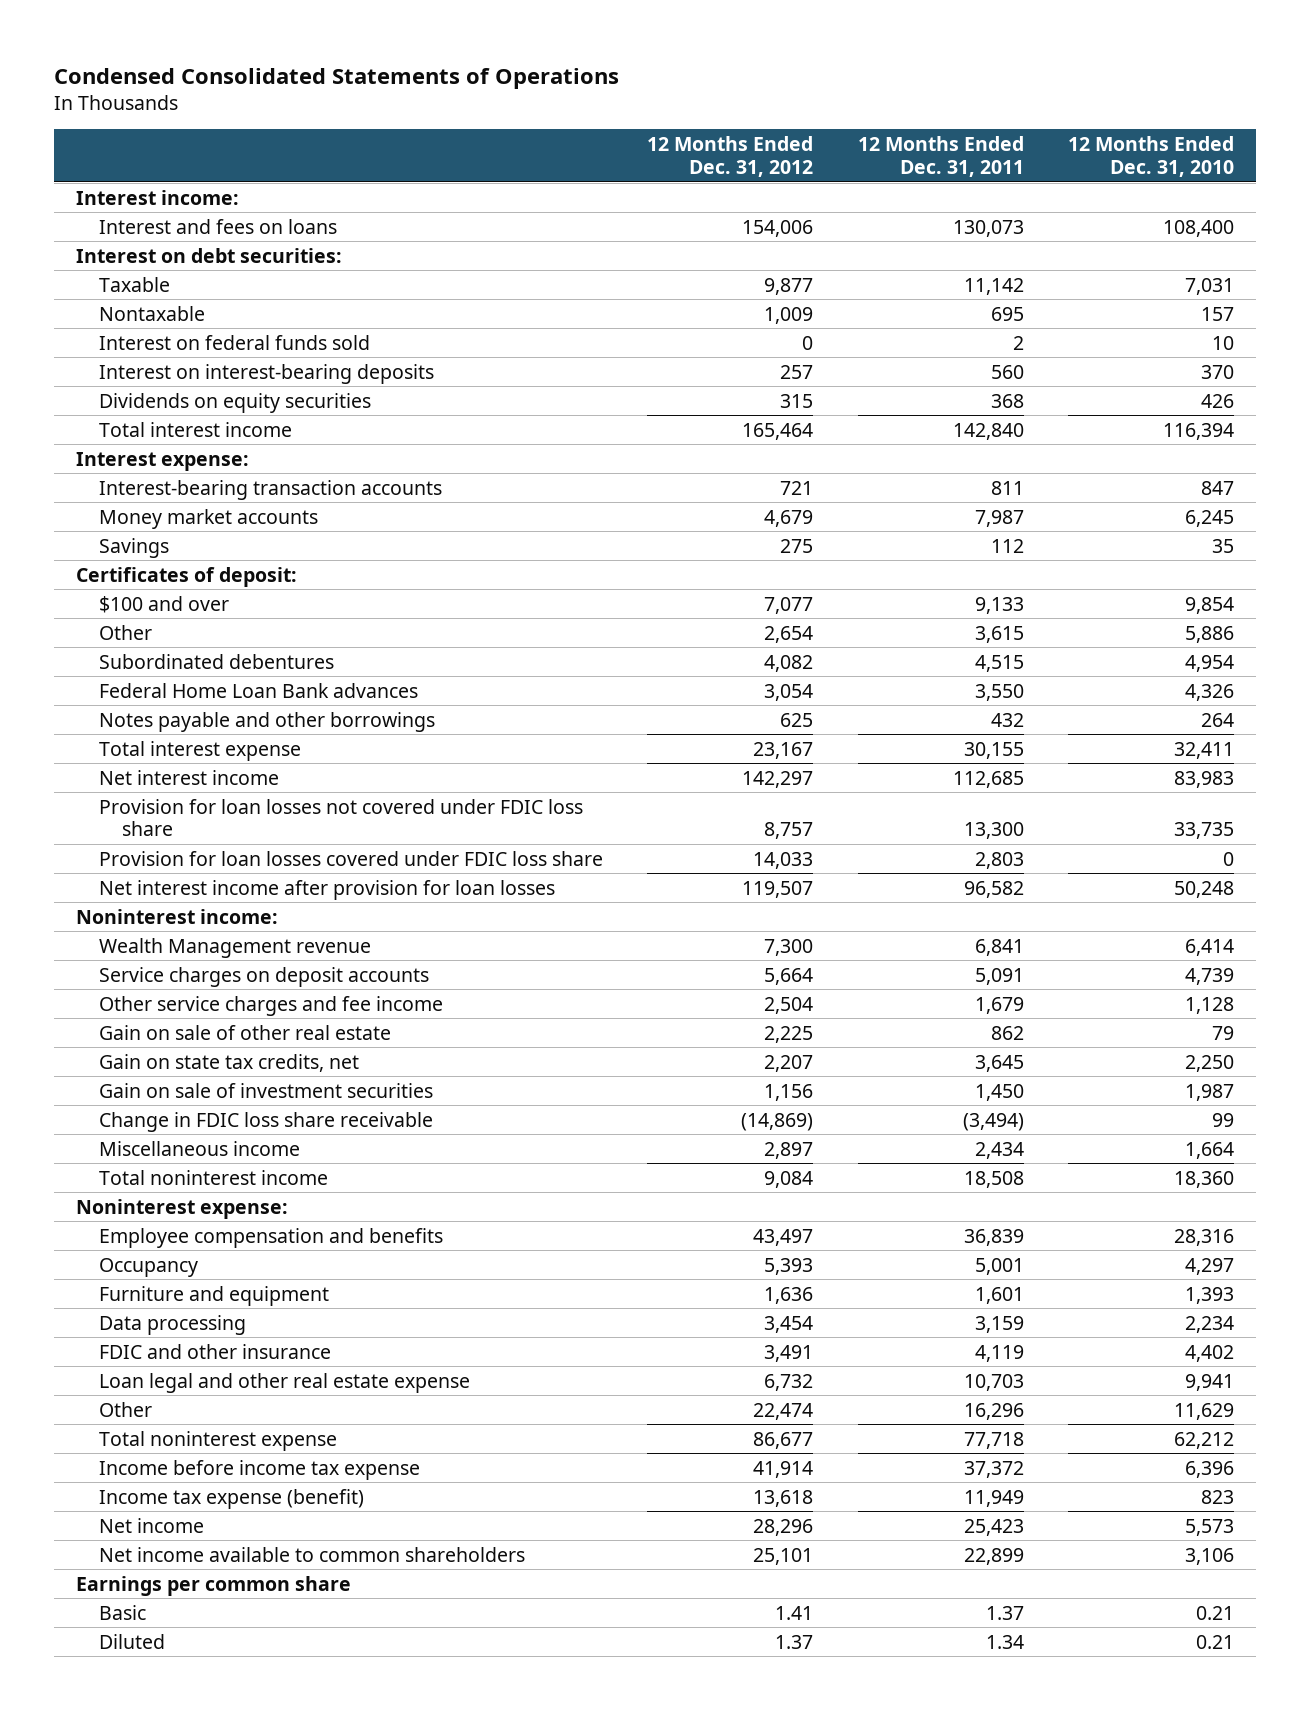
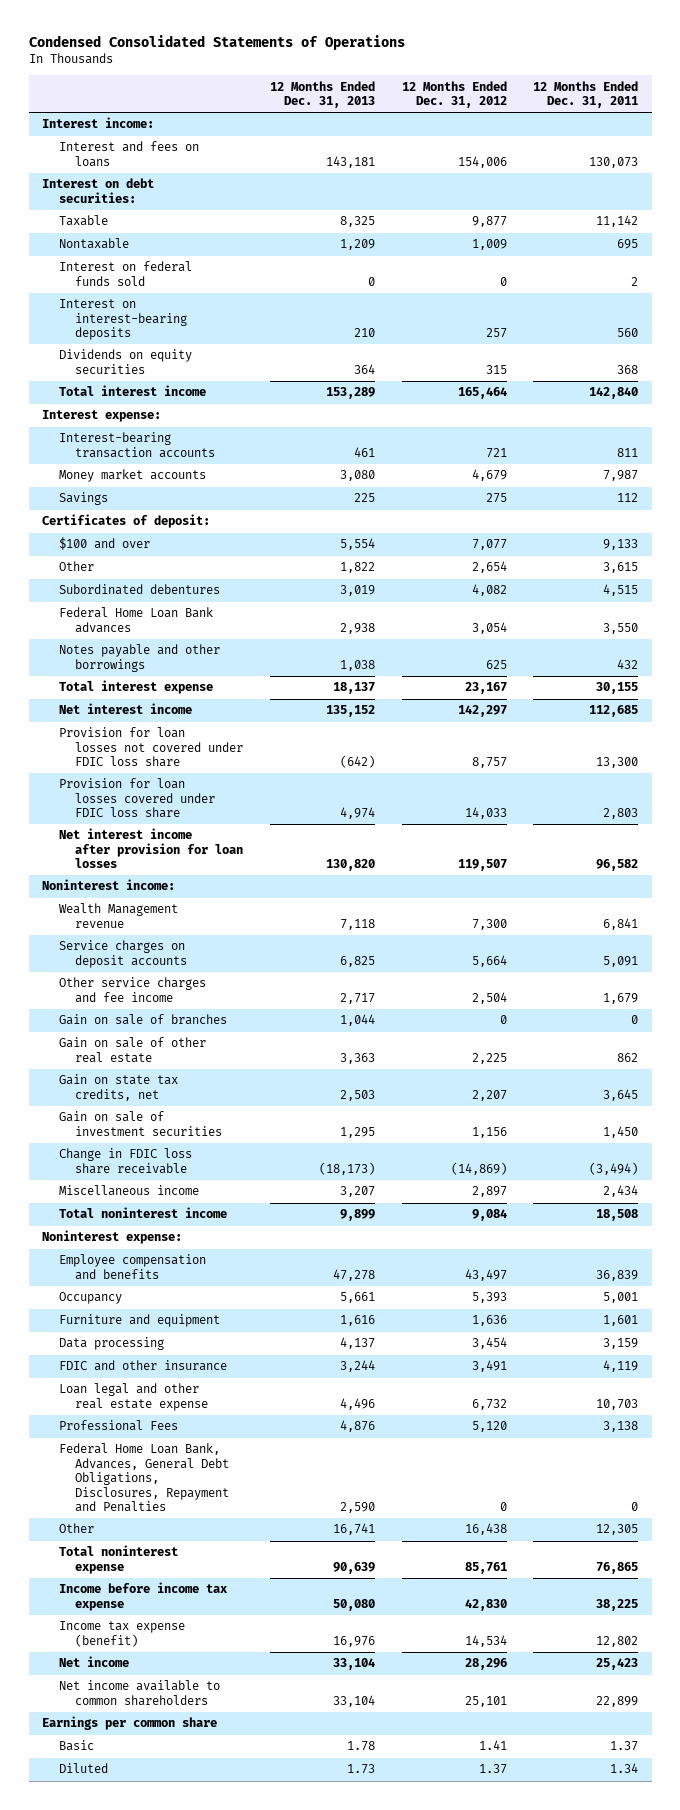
[1067,136,1234,177] 12 Months Ended Dec. 31, 2010 -> none
none -> [269,80,375,109] 12 Months Ended Dec. 31, 2013
none -> [58,1014,227,1026] Gain on sale of branches
none -> [58,1420,178,1432] Professional Fees
none -> [58,1443,230,1513] Federal Home Loan Bank, Advances, General Debt Obligations, Disclosures, Repayment and Penalties
[753,1402,814,1420] 22,474 -> [464,1523,507,1536] 16,438
[963,1402,1024,1420] 16,296 -> [596,1524,639,1536] 12,305
[753,1431,814,1449] 86,677 -> [464,1561,507,1574] 85,761
[963,1431,1024,1449] 77,718 -> [596,1561,639,1574] 76,865
[753,1460,814,1478] 41,914 -> [464,1598,507,1611] 42,830
[963,1460,1024,1478] 37,372 -> [596,1598,639,1611] 38,225
[753,1489,814,1507] 13,618 -> [464,1634,507,1647] 14,534
[963,1489,1024,1507] 11,949 -> [596,1635,639,1647] 12,802

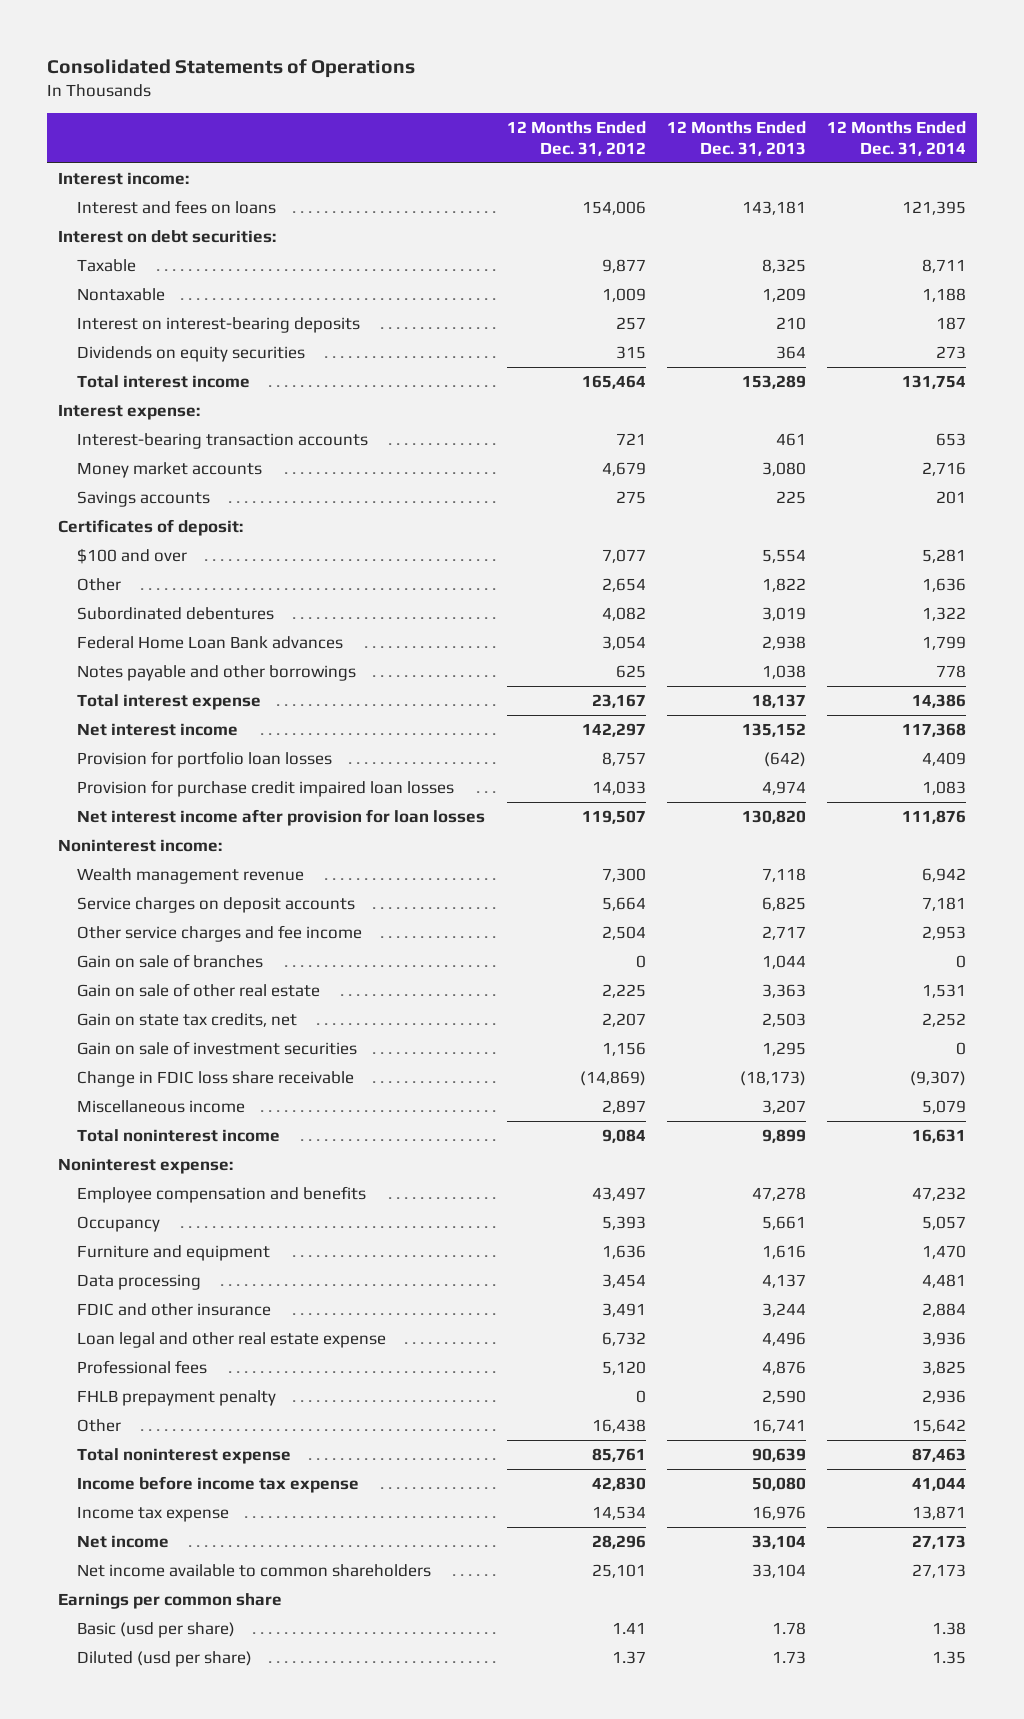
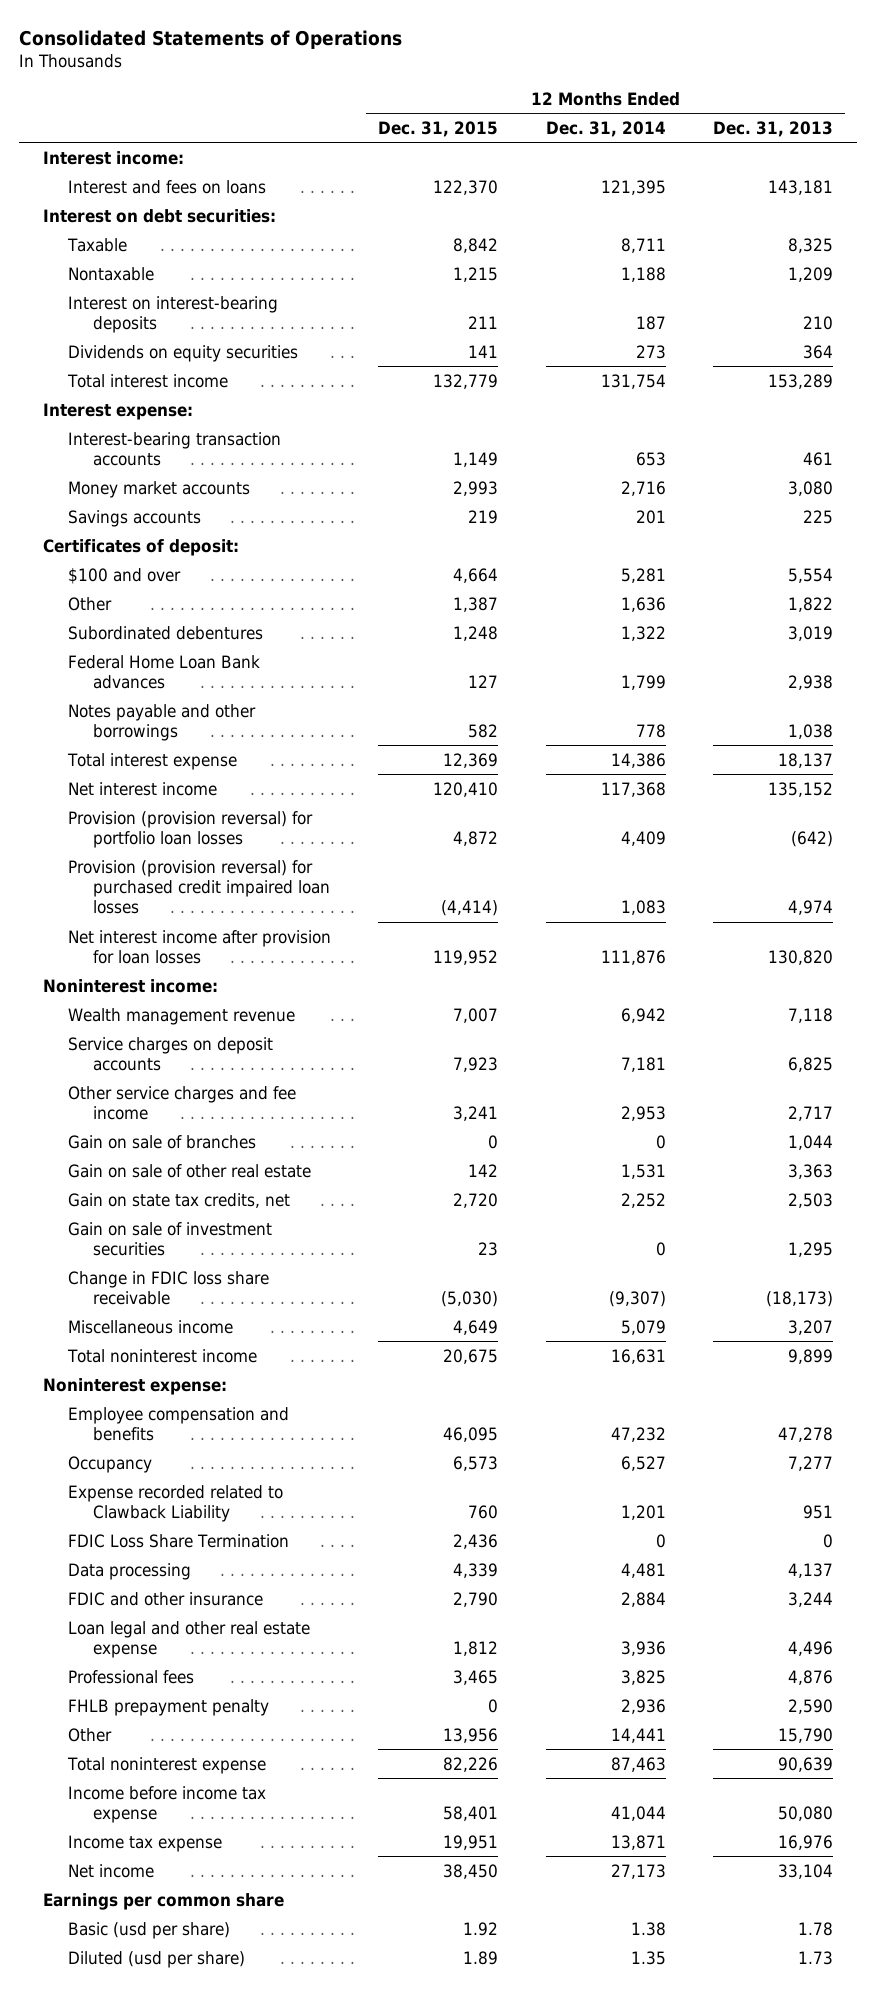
[506,121,646,156] 12 Months Ended Dec. 31, 2012 -> none
none -> [378,120,499,137] Dec. 31, 2015
[77,751,333,769] Provision for portfolio loan losses -> [67,810,313,848] Provision (provision reversal) for portfolio loan losses
[77,780,455,798] Provision for purchase credit impaired loan losses -> [67,859,330,915] Provision (provision reversal) for purchased credit impaired loan losses
[77,1245,271,1262] Furniture and equipment -> none
[761,1216,806,1231] 5,661 -> [787,1455,833,1471] 7,277
[922,1216,967,1231] 5,057 -> [620,1455,666,1471] 6,527
none -> [67,1484,283,1522] Expense recorded related to Clawback Liability
none -> [67,1533,289,1548] FDIC Loss Share Termination
[751,1419,806,1434] 16,741 -> [777,1727,833,1743] 15,790
[912,1419,967,1434] 15,642 -> [610,1727,666,1743] 14,441
[77,1564,432,1578] Net income available to common shareholders -> none

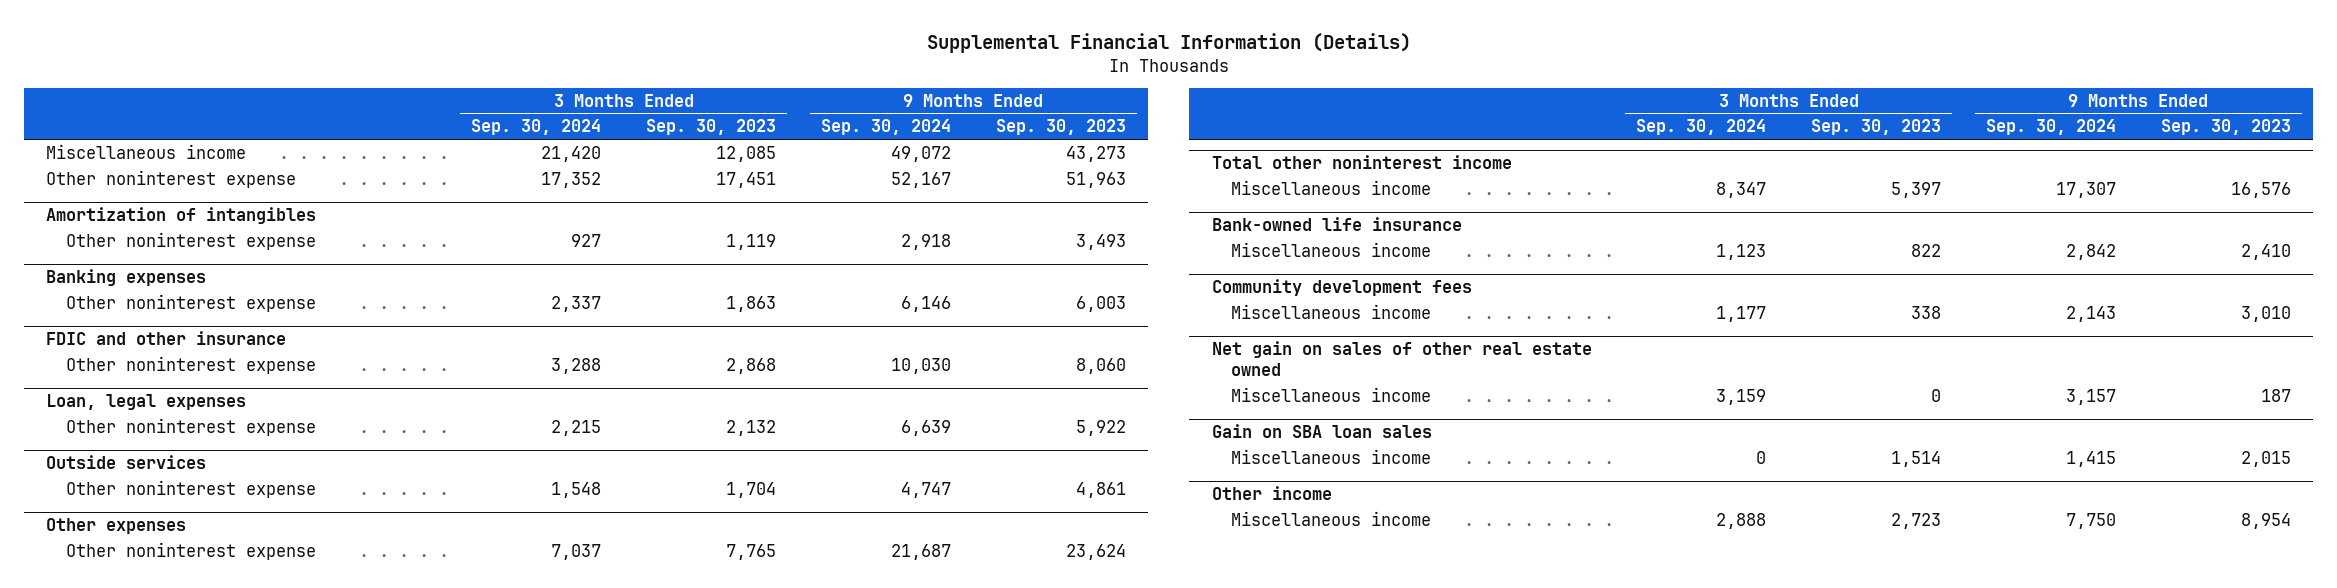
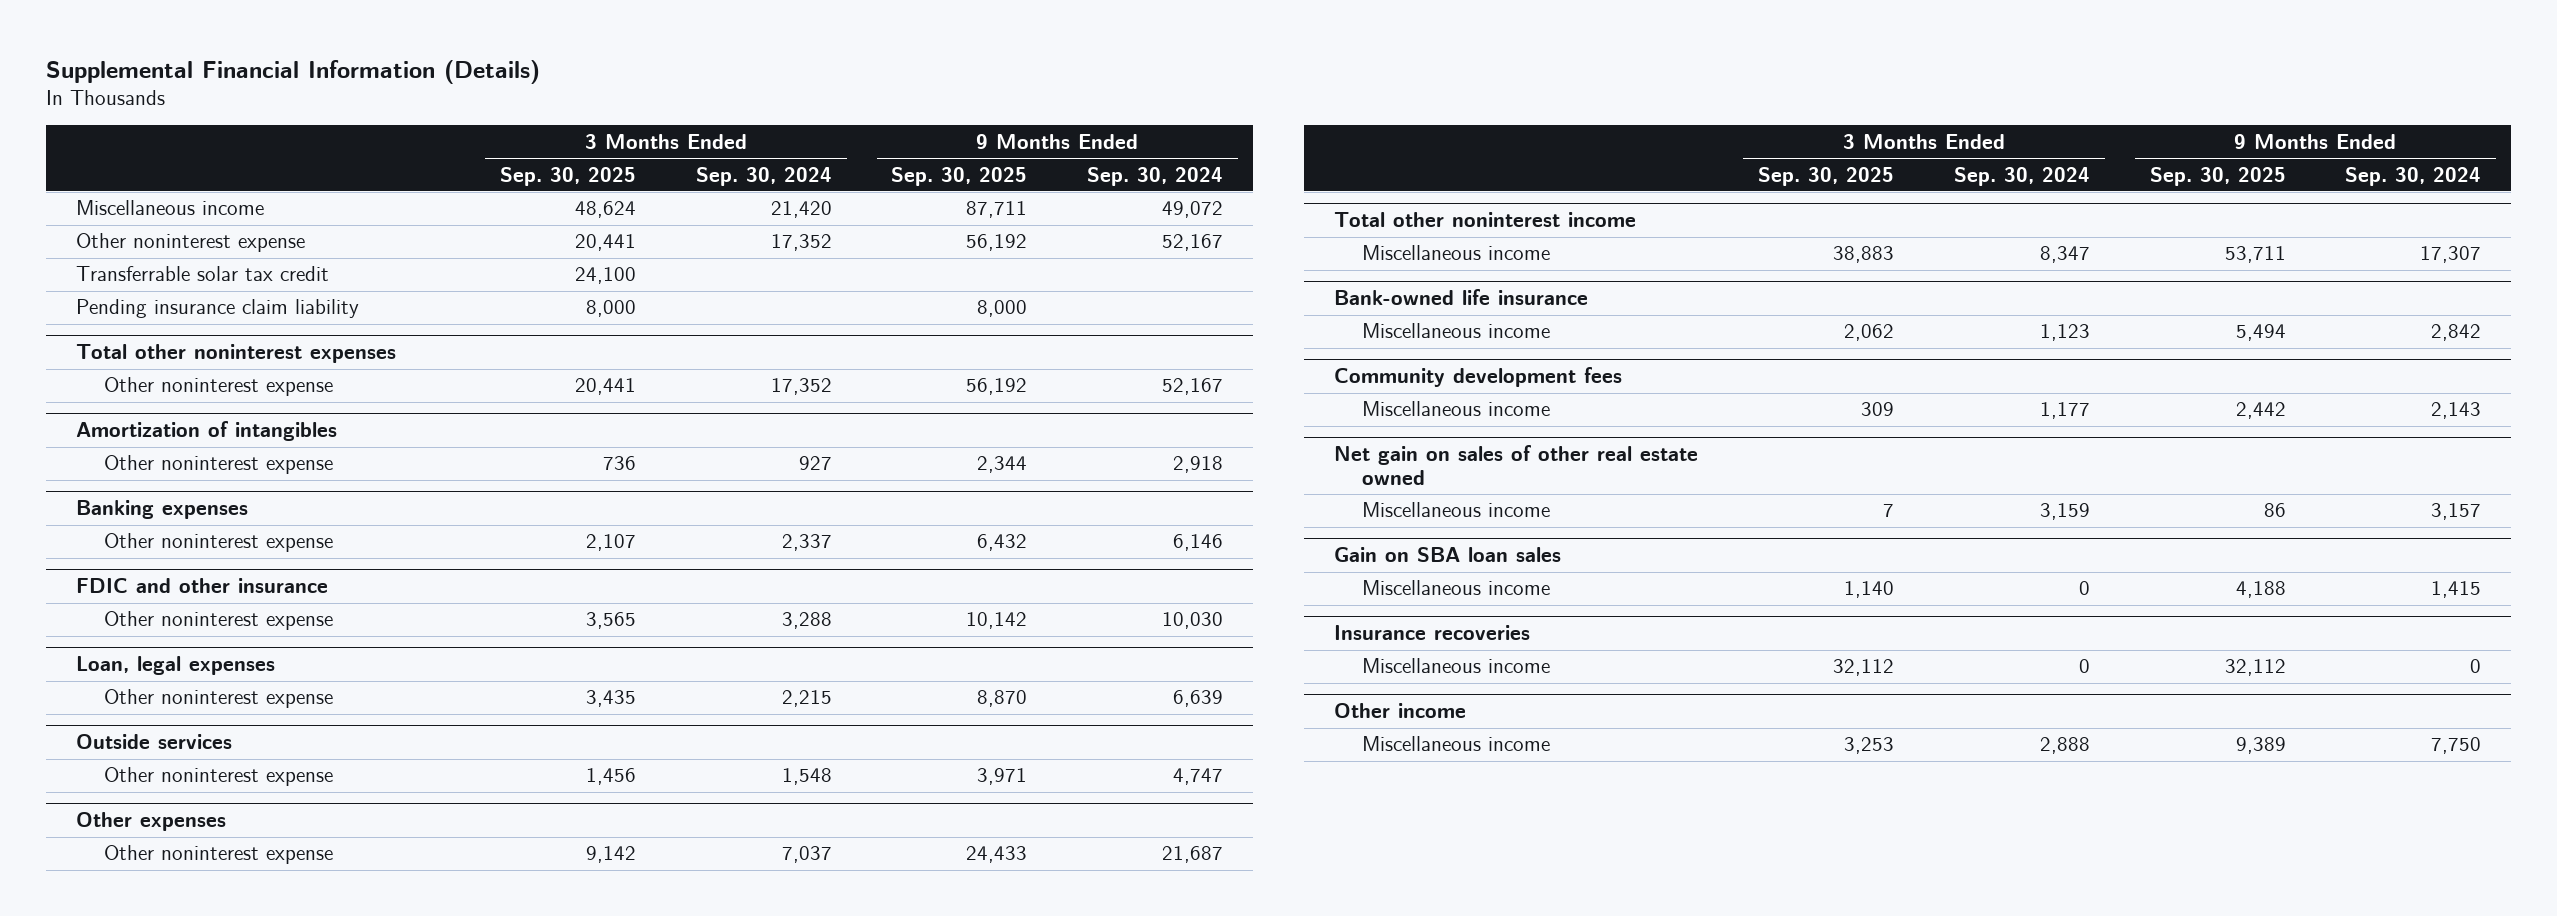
[646,119,777,136] Sep. 30, 2023 -> none
[995,119,1126,136] Sep. 30, 2023 -> none
none -> [499,166,636,186] Sep. 30, 2025
none -> [891,166,1028,186] Sep. 30, 2025
none -> [75,266,329,282] Transferrable solar tax credit
none -> [75,299,359,319] Pending insurance claim liability
none -> [75,344,396,364] Total other noninterest expenses
none -> [103,377,333,397] Other noninterest expense
none -> [1334,625,1531,641] Insurance recoveries
none -> [1361,658,1550,674] Miscellaneous income

